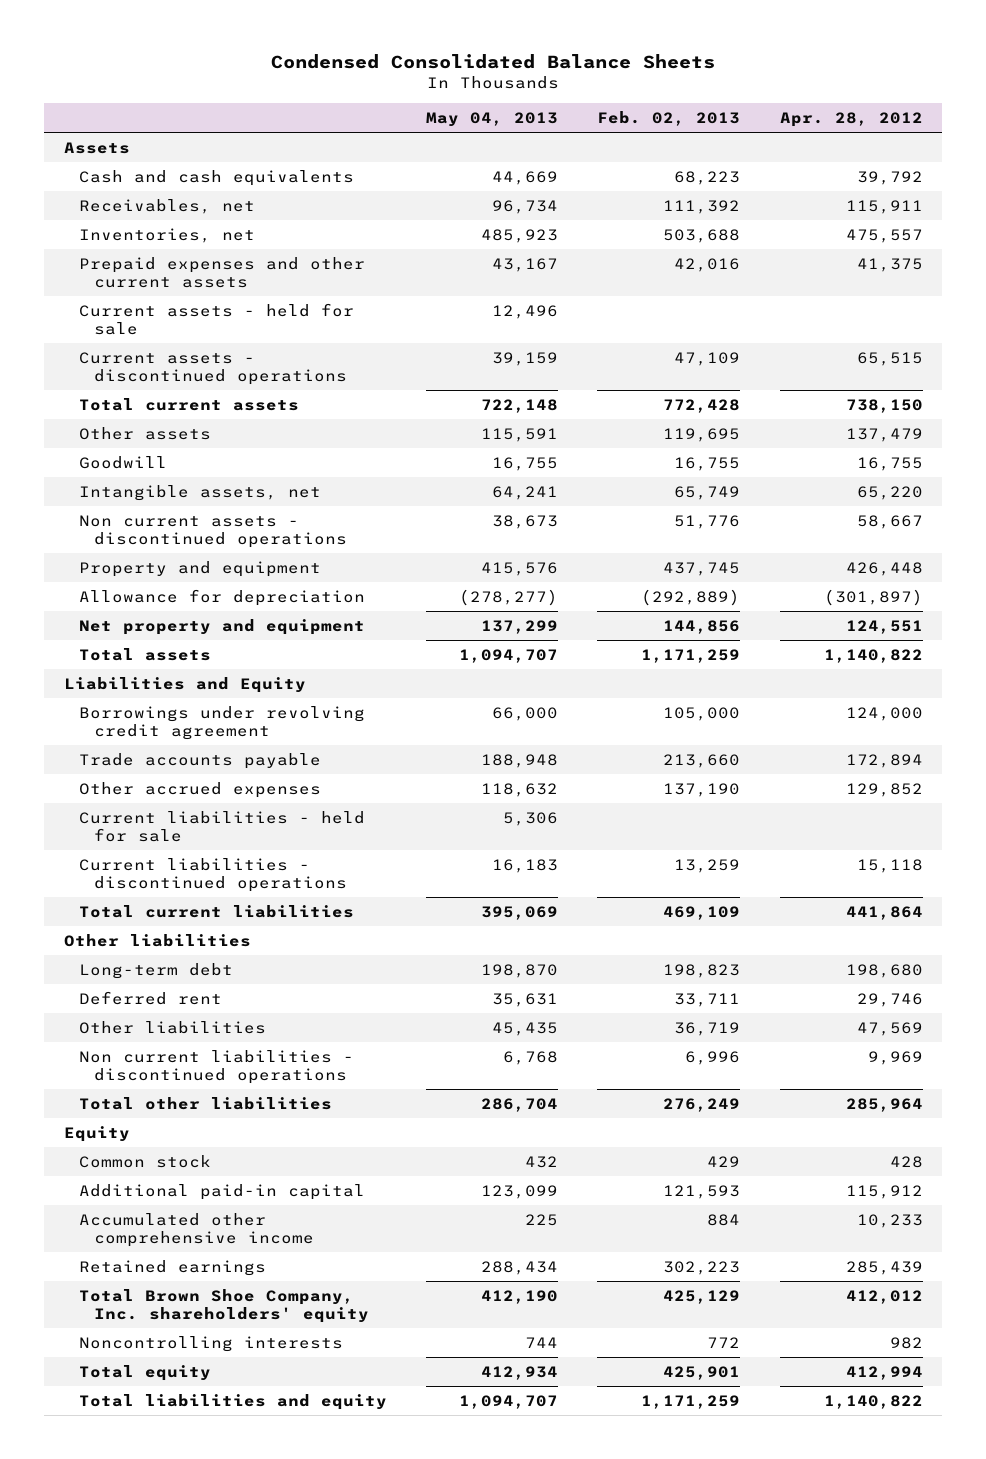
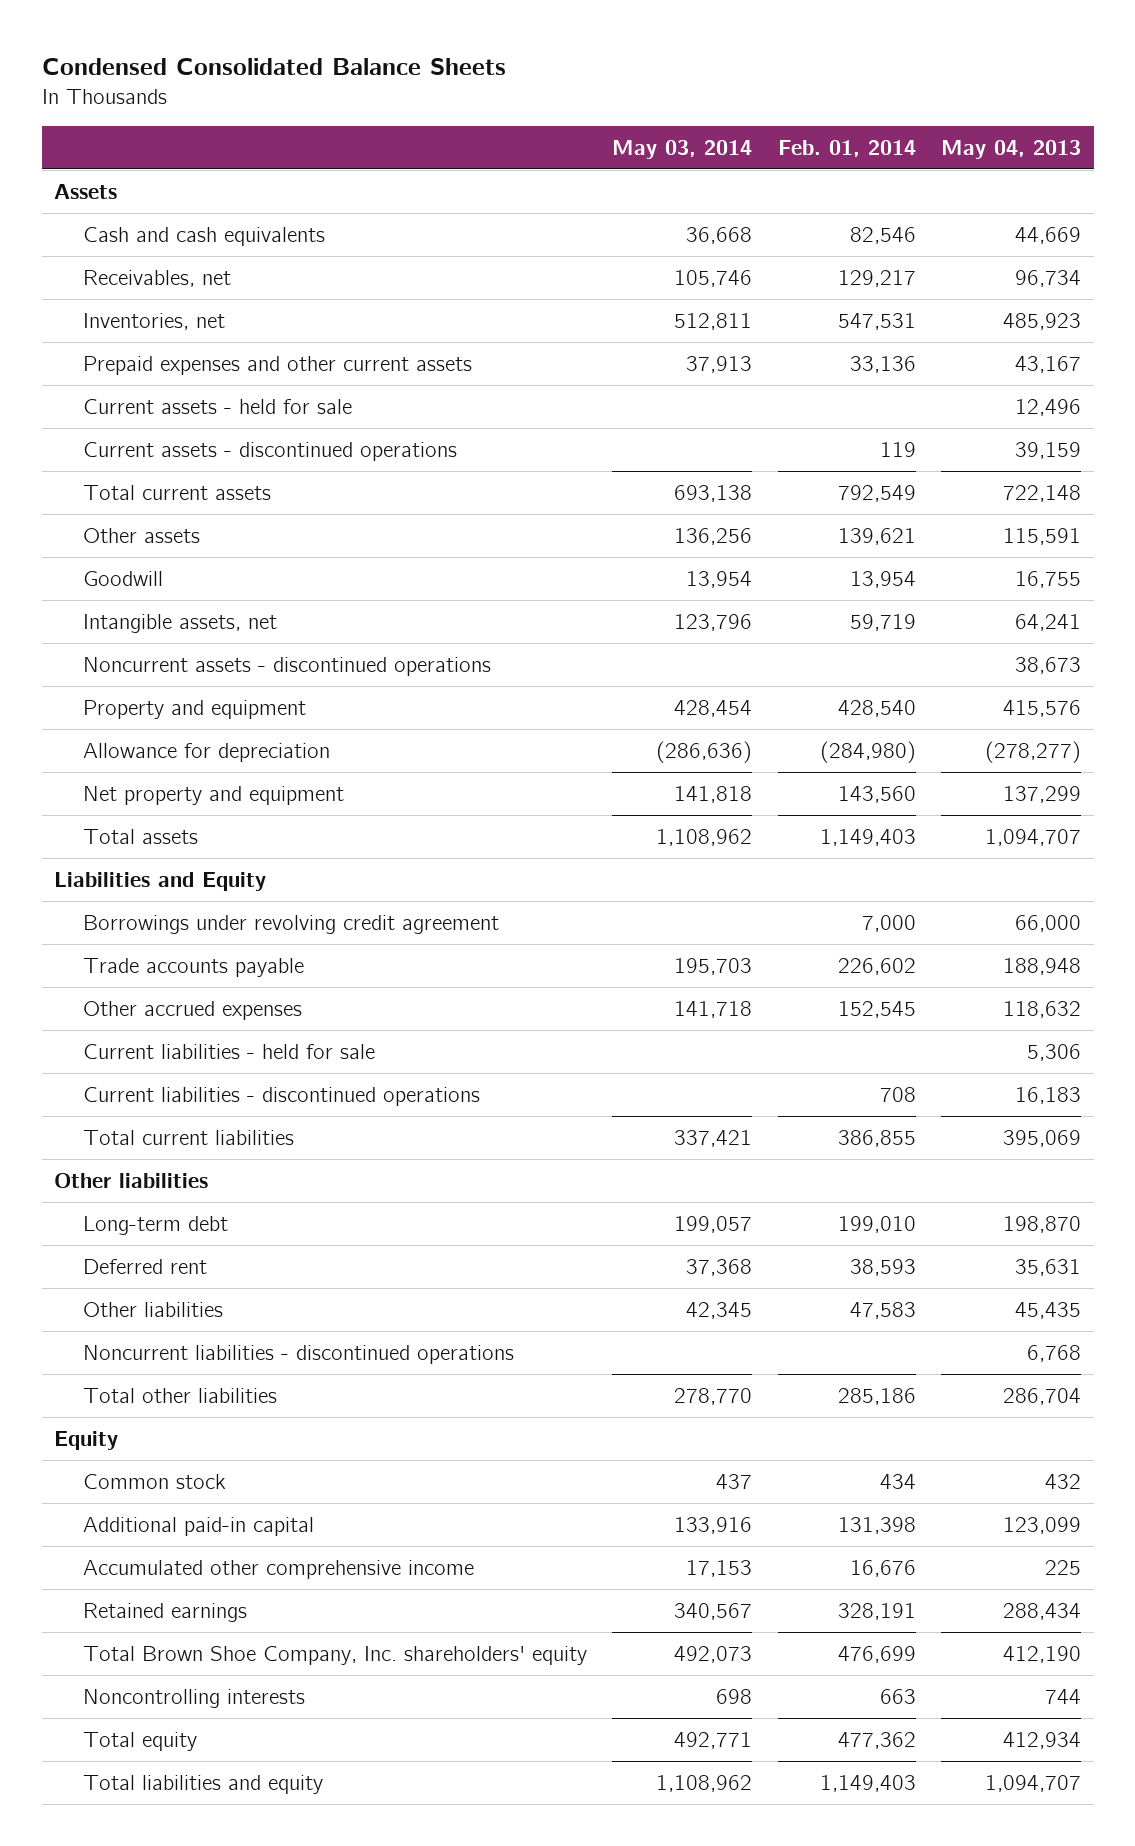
[597,111,741,127] Feb. 02, 2013 -> none
[779,112,923,128] Apr. 28, 2012 -> none
none -> [612,139,753,159] May 03, 2014
none -> [777,139,916,157] Feb. 01, 2014
[79,514,348,548] Non current assets - discontinued operations -> [83,656,492,676] Noncurrent assets - discontinued operations
[79,1049,355,1084] Non current liabilities - discontinued operations -> [83,1344,515,1364] Noncurrent liabilities - discontinued operations

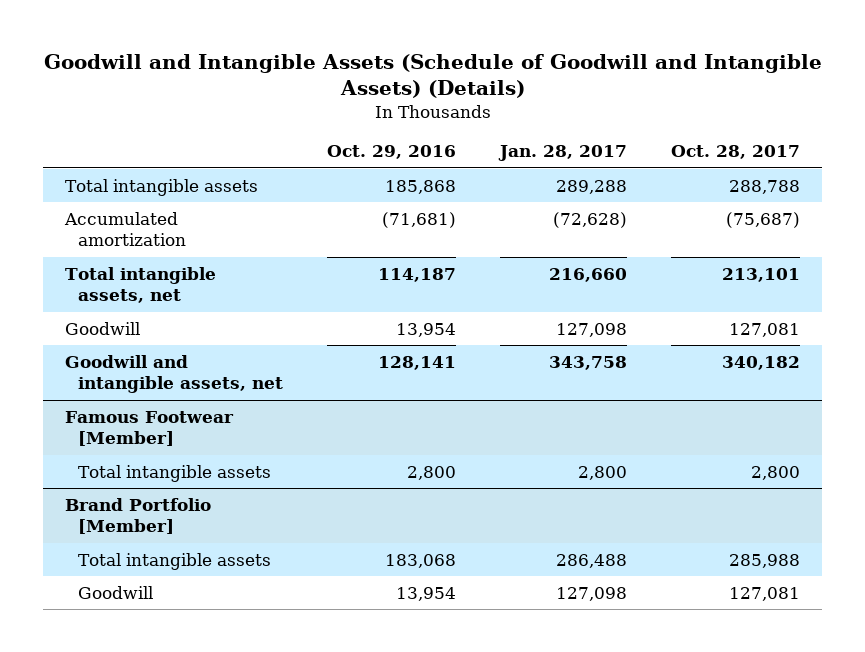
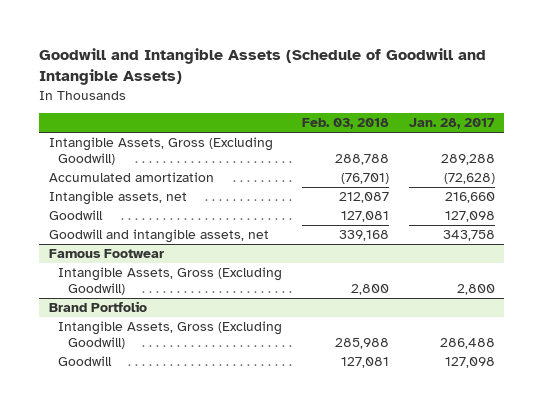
[43,54,822,99] Goodwill and Intangible Assets (Schedule of Goodwill and Intangible Assets) (Details) -> [38,47,486,86] Goodwill and Intangible Assets (Schedule of Goodwill and Intangible Assets)
[327,145,457,160] Oct. 29, 2016 -> none
[671,145,801,160] Oct. 28, 2017 -> none
none -> [301,118,389,130] Feb. 03, 2018
[65,178,259,196] Total intangible assets -> [48,137,273,166] Intangible Assets, Gross (Excluding Goodwill)
[65,266,217,304] Total intangible assets, net -> [48,191,187,206] Intangible assets, net
[65,410,235,447] Famous Footwear [Member] -> [48,249,164,259] Famous Footwear
[78,464,272,482] Total intangible assets -> [58,267,283,296] Intangible Assets, Gross (Excluding Goodwill)
[65,497,212,535] Brand Portfolio [Member] -> [48,301,147,313] Brand Portfolio
[78,552,272,570] Total intangible assets -> [58,321,283,350] Intangible Assets, Gross (Excluding Goodwill)

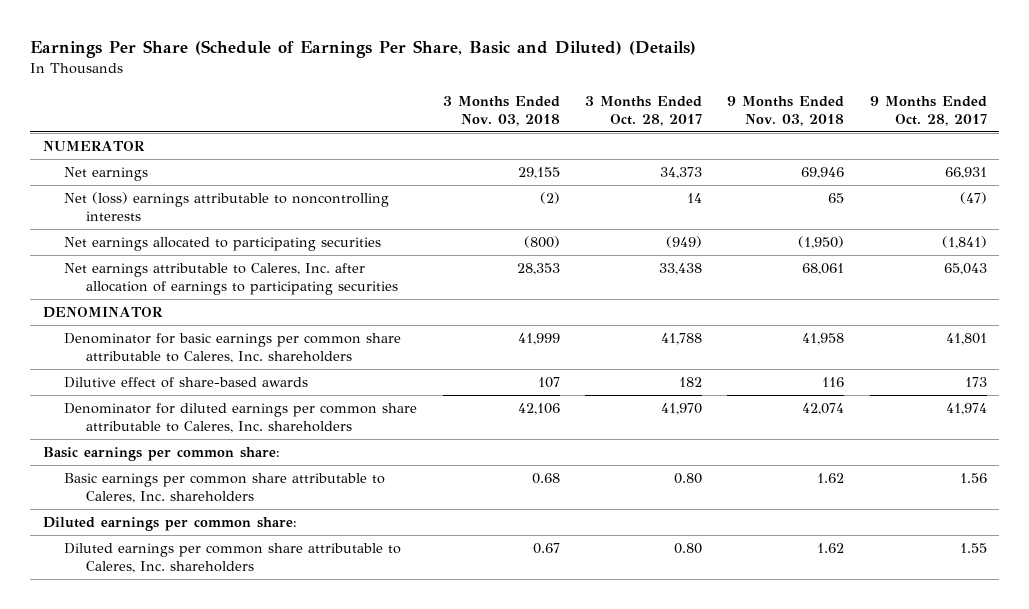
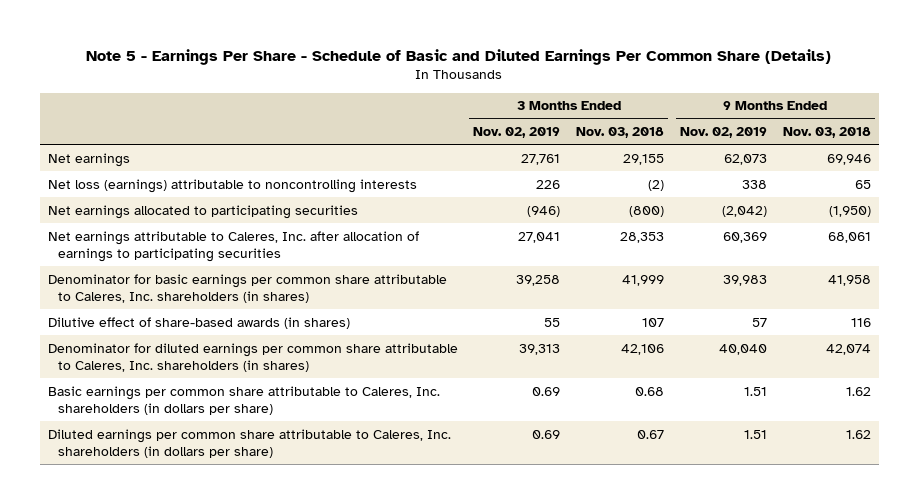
[30,39,697,58] Earnings Per Share (Schedule of Earnings Per Share, Basic and Diluted) (Details) -> [86,48,832,65] Note 5 - Earnings Per Share - Schedule of Basic and Diluted Earnings Per Common Share (Details)
[584,95,702,126] 3 Months Ended Oct. 28, 2017 -> none
[869,95,987,126] 9 Months Ended Oct. 28, 2017 -> none
none -> [473,127,561,139] Nov. 02, 2019
none -> [679,127,767,139] Nov. 02, 2019
[42,141,145,152] NUMERATOR -> none
[64,192,390,222] Net (loss) earnings attributable to noncontrolling interests -> [47,178,417,193] Net loss (earnings) attributable to noncontrolling interests
[42,307,163,319] DENOMINATOR -> none
[42,447,280,462] Basic earnings per common share: -> none
[42,517,297,532] Diluted earnings per common share: -> none
[64,333,402,364] Denominator for basic earnings per common share attributable to Caleres, Inc. shareholders -> [47,273,447,304] Denominator for basic earnings per common share attributable to Caleres, Inc. shareholders (in shares)
[64,377,309,389] Dilutive effect of share-based awards -> [47,316,350,329] Dilutive effect of share-based awards (in shares)
[64,403,418,434] Denominator for diluted earnings per common share attributable to Caleres, Inc. shareholders -> [47,342,458,373] Denominator for diluted earnings per common share attributable to Caleres, Inc. shareholders (in shares)
[64,473,386,504] Basic earnings per common share attributable to Caleres, Inc. shareholders -> [47,385,440,416] Basic earnings per common share attributable to Caleres, Inc. shareholders (in dollars per share)
[64,543,402,574] Diluted earnings per common share attributable to Caleres, Inc. shareholders -> [47,428,451,459] Diluted earnings per common share attributable to Caleres, Inc. shareholders (in dollars per share)

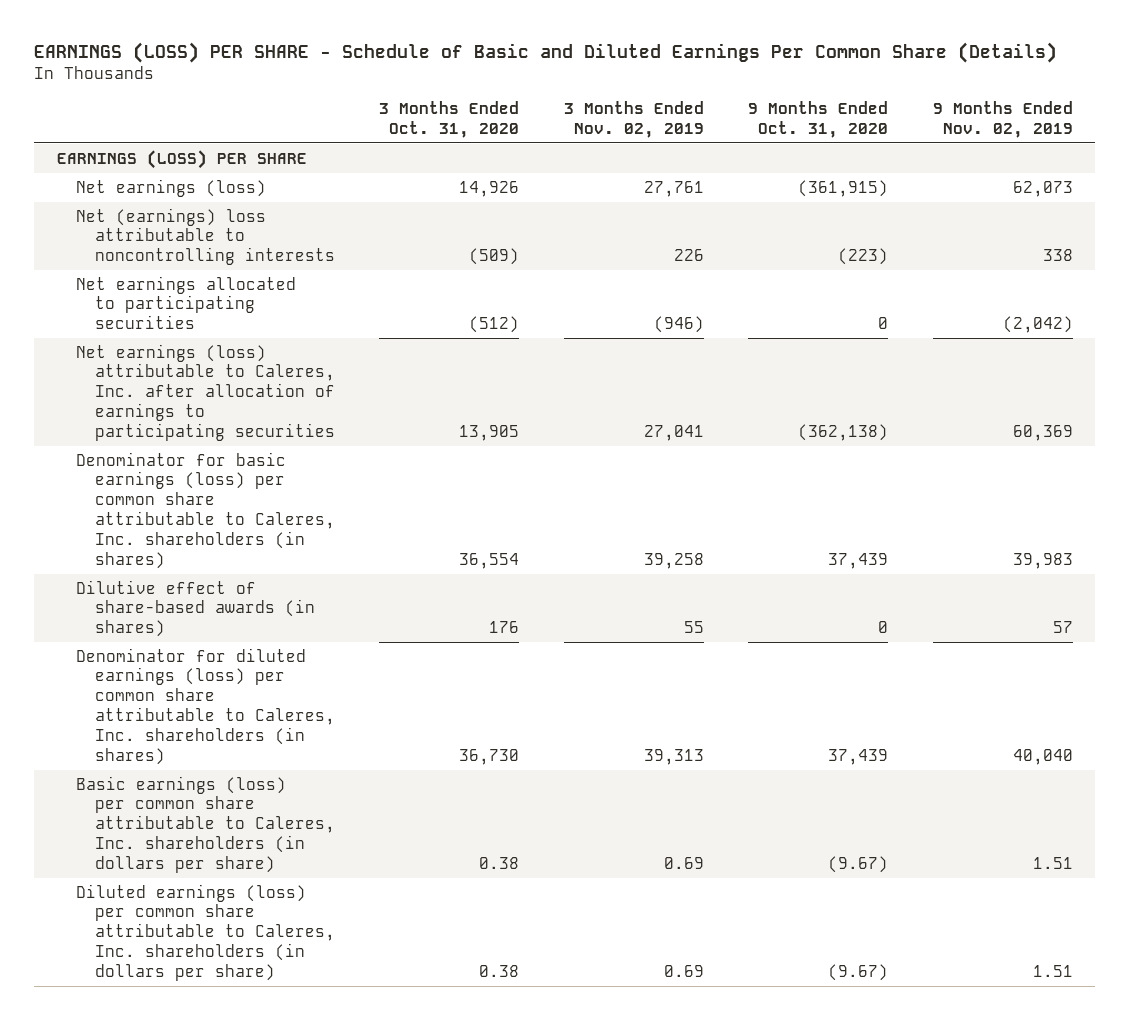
[86,48,832,65] Note 5 - Earnings Per Share - Schedule of Basic and Diluted Earnings Per Common Share (Details) -> [34,42,1058,64] EARNINGS (LOSS) PER SHARE - Schedule of Basic and Diluted Earnings Per Common Share (Details)
[576,127,665,139] Nov. 03, 2018 -> none
[782,127,871,139] Nov. 03, 2018 -> none
none -> [379,101,520,138] 3 Months Ended Oct. 31, 2020
none -> [748,101,889,138] 9 Months Ended Oct. 31, 2020
none -> [56,149,307,169] EARNINGS (LOSS) PER SHARE
[47,152,130,167] Net earnings -> [75,178,266,197] Net earnings (loss)
[47,178,417,193] Net loss (earnings) attributable to noncontrolling interests -> [75,207,335,266] Net (earnings) loss attributable to noncontrolling interests
[47,230,419,263] Net earnings attributable to Caleres, Inc. after allocation of earnings to participating securities -> [75,343,335,442] Net earnings (loss) attributable to Caleres, Inc. after allocation of earnings to participating securities
[47,273,447,304] Denominator for basic earnings per common share attributable to Caleres, Inc. shareholders (in shares) -> [75,451,335,569] Denominator for basic earnings (loss) per common share attributable to Caleres, Inc. shareholders (in shares)
[47,342,458,373] Denominator for diluted earnings per common share attributable to Caleres, Inc. shareholders (in shares) -> [75,647,335,765] Denominator for diluted earnings (loss) per common share attributable to Caleres, Inc. shareholders (in shares)
[47,385,440,416] Basic earnings per common share attributable to Caleres, Inc. shareholders (in dollars per share) -> [75,775,335,874] Basic earnings (loss) per common share attributable to Caleres, Inc. shareholders (in dollars per share)
[47,428,451,459] Diluted earnings per common share attributable to Caleres, Inc. shareholders (in dollars per share) -> [75,883,335,982] Diluted earnings (loss) per common share attributable to Caleres, Inc. shareholders (in dollars per share)

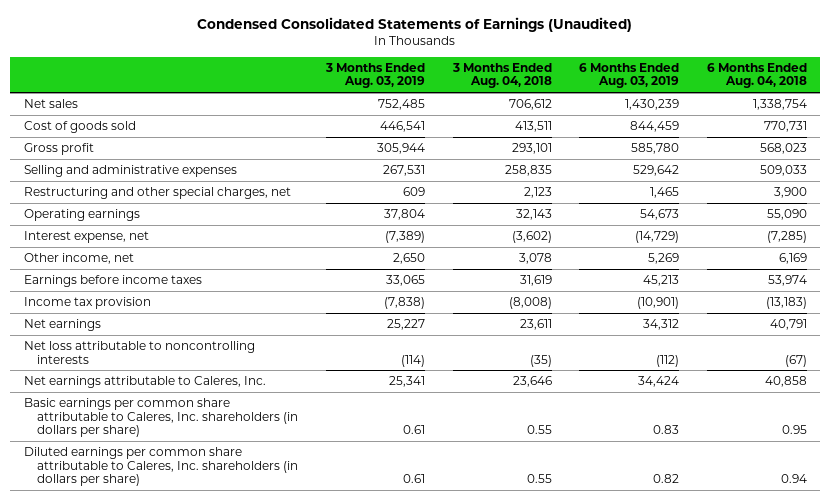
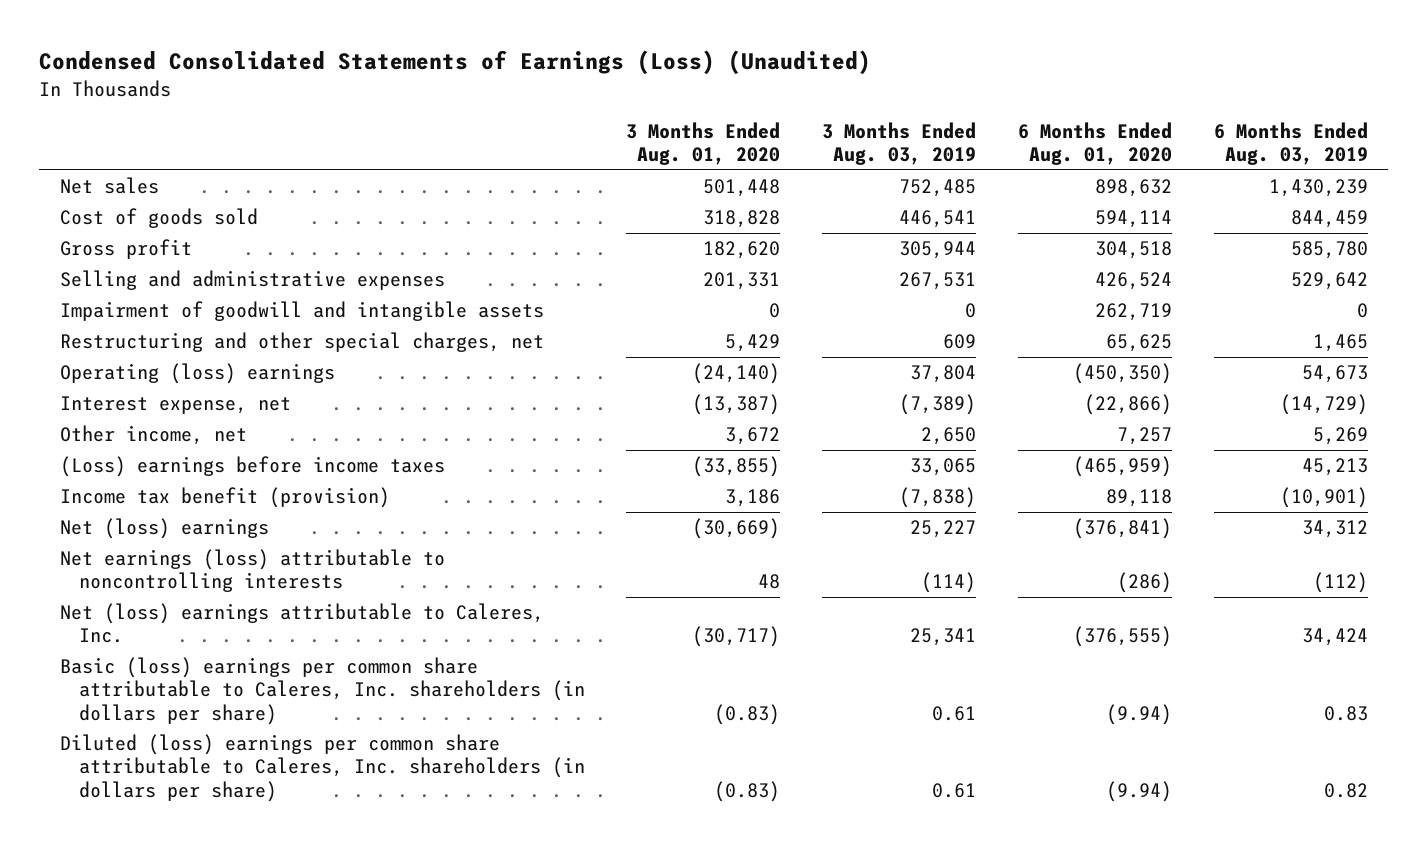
[197,16,633,32] Condensed Consolidated Statements of Earnings (Unaudited) -> [38,50,871,76] Condensed Consolidated Statements of Earnings (Loss) (Unaudited)
[451,62,552,89] 3 Months Ended Aug. 04, 2018 -> none
[706,62,807,89] 6 Months Ended Aug. 04, 2018 -> none
none -> [626,121,781,165] 3 Months Ended Aug. 01, 2020
none -> [1017,121,1172,165] 6 Months Ended Aug. 01, 2020
none -> [59,301,544,322] Impairment of goodwill and intangible assets
[24,208,141,221] Operating earnings -> [59,363,335,385] Operating (loss) earnings
[24,274,203,287] Earnings before income taxes -> [59,456,445,478] (Loss) earnings before income taxes
[24,296,152,309] Income tax provision -> [59,487,390,509] Income tax benefit (provision)
[24,318,102,331] Net earnings -> [59,518,269,540] Net (loss) earnings
[24,340,256,364] Net loss attributable to noncontrolling interests -> [59,549,445,593] Net earnings (loss) attributable to noncontrolling interests
[24,375,267,388] Net earnings attributable to Caleres, Inc. -> [59,603,544,644] Net (loss) earnings attributable to Caleres, Inc.
[24,397,299,438] Basic earnings per common share attributable to Caleres, Inc. shareholders (in dollars per share) -> [59,657,585,725] Basic (loss) earnings per common share attributable to Caleres, Inc. shareholders (in dollars per share)
[24,446,299,487] Diluted earnings per common share attributable to Caleres, Inc. shareholders (in dollars per share) -> [59,734,585,802] Diluted (loss) earnings per common share attributable to Caleres, Inc. shareholders (in dollars per share)

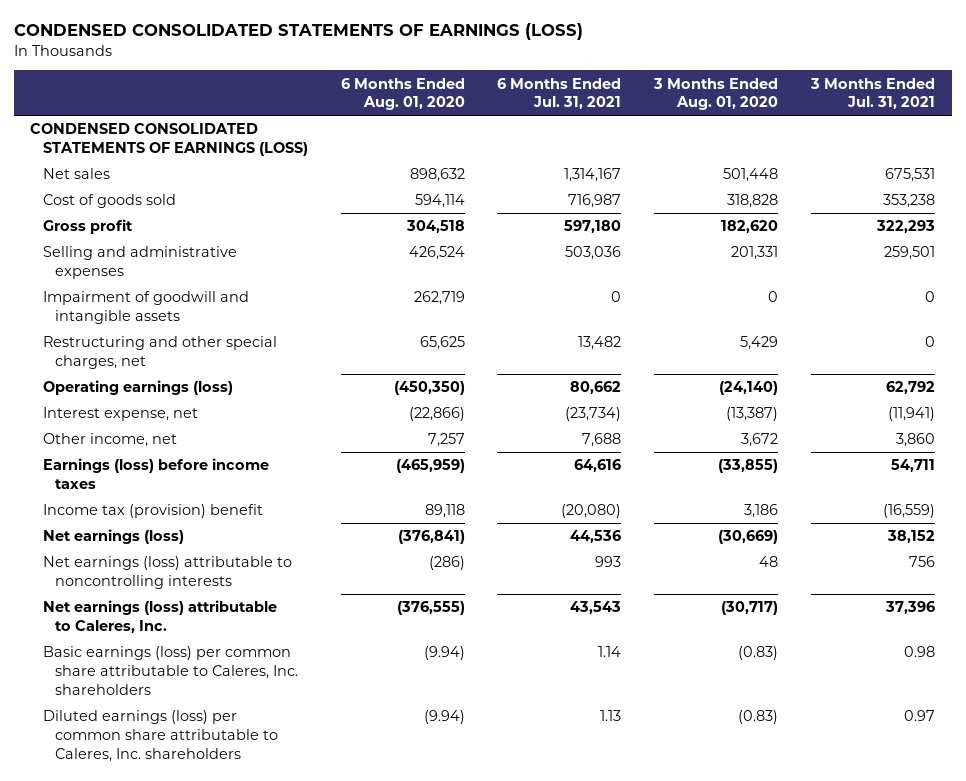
[38,50,871,76] Condensed Consolidated Statements of Earnings (Loss) (Unaudited) -> [13,23,583,41] CONDENSED CONSOLIDATED STATEMENTS OF EARNINGS (LOSS)
[822,121,977,165] 3 Months Ended Aug. 03, 2019 -> none
[1213,121,1368,165] 6 Months Ended Aug. 03, 2019 -> none
none -> [497,77,622,110] 6 Months Ended Jul. 31, 2021
none -> [810,77,936,110] 3 Months Ended Jul. 31, 2021
none -> [30,123,308,157] CONDENSED CONSOLIDATED STATEMENTS OF EARNINGS (LOSS)
[59,363,335,385] Operating (loss) earnings -> [42,380,233,396] Operating earnings (loss)
[59,456,445,478] (Loss) earnings before income taxes -> [42,458,269,490] Earnings (loss) before income taxes
[59,487,390,509] Income tax benefit (provision) -> [42,504,263,519] Income tax (provision) benefit
[59,518,269,540] Net (loss) earnings -> [42,529,184,545] Net earnings (loss)
[59,603,544,644] Net (loss) earnings attributable to Caleres, Inc. -> [42,600,277,634] Net earnings (loss) attributable to Caleres, Inc.
[59,657,585,725] Basic (loss) earnings per common share attributable to Caleres, Inc. shareholders (in dollars per share) -> [42,646,298,695] Basic earnings (loss) per common share attributable to Caleres, Inc. shareholders
[59,734,585,802] Diluted (loss) earnings per common share attributable to Caleres, Inc. shareholders (in dollars per share) -> [42,710,278,762] Diluted earnings (loss) per common share attributable to Caleres, Inc. shareholders

